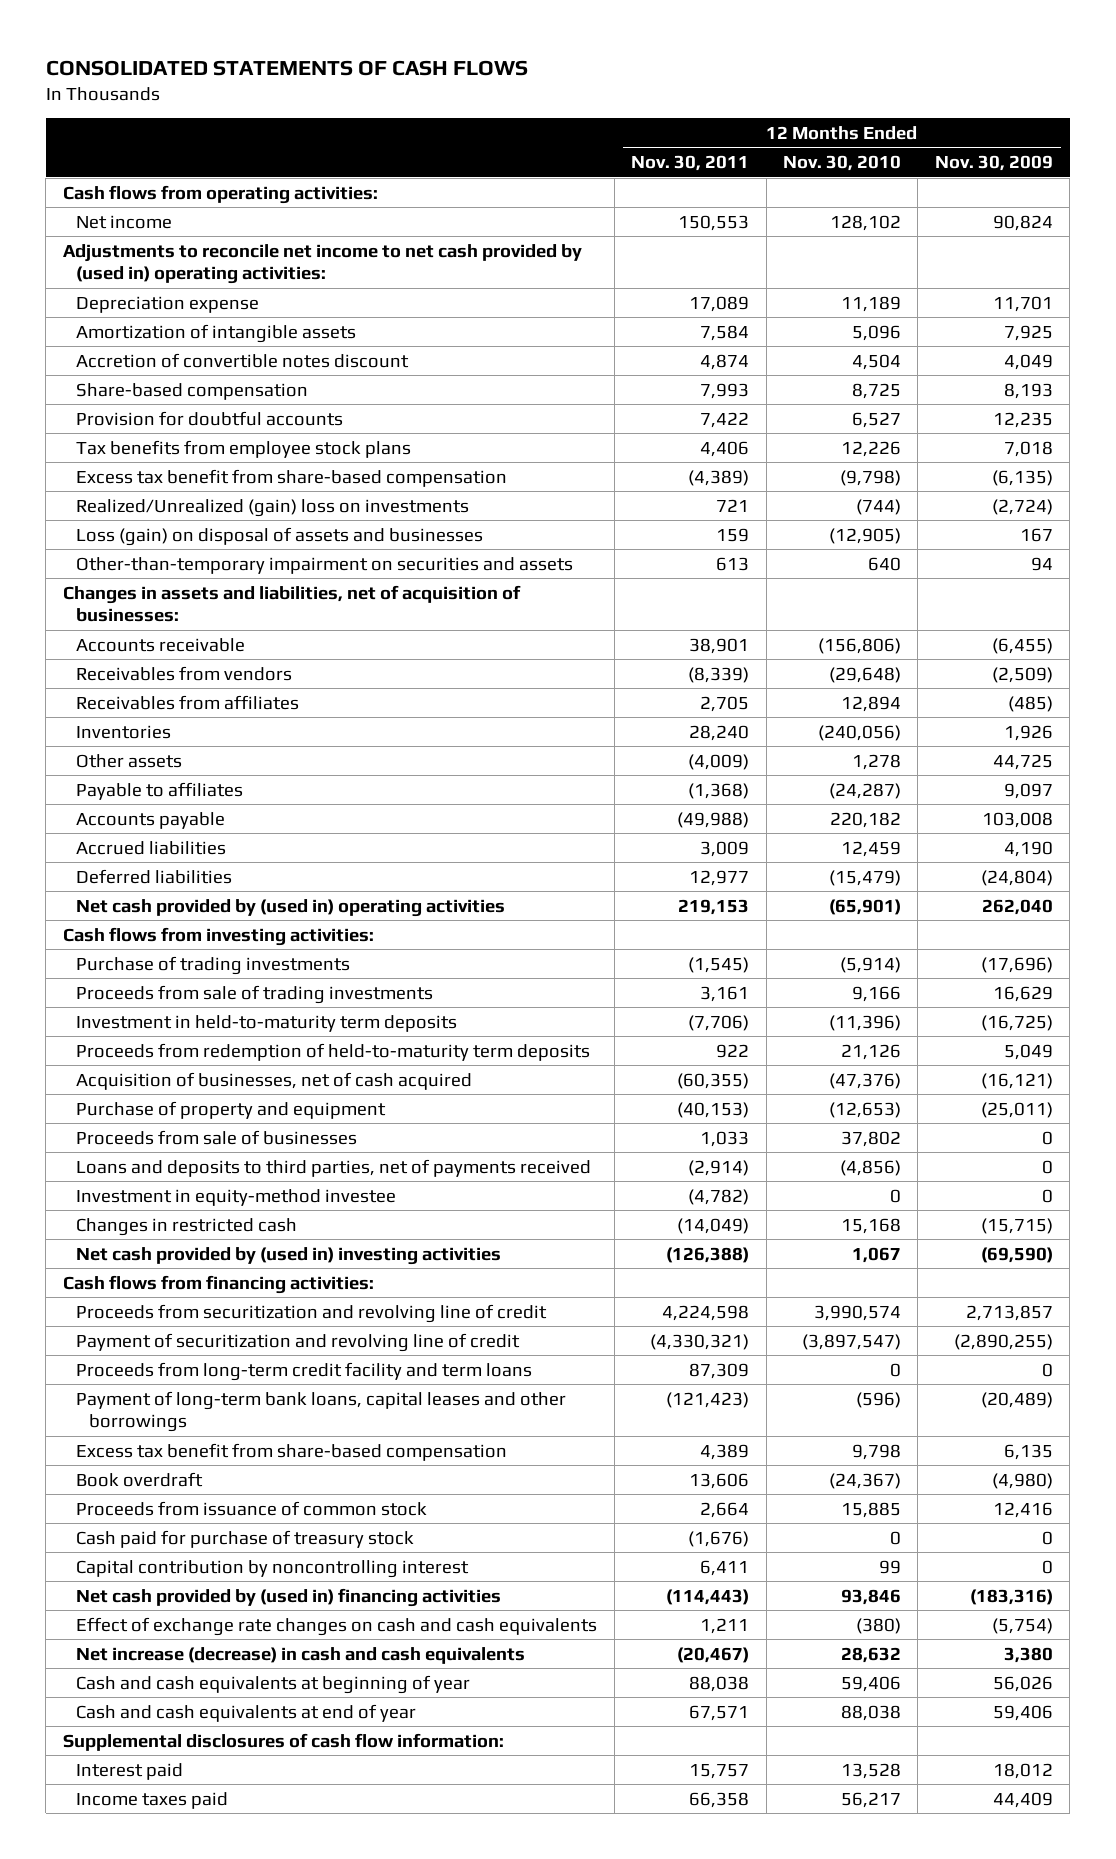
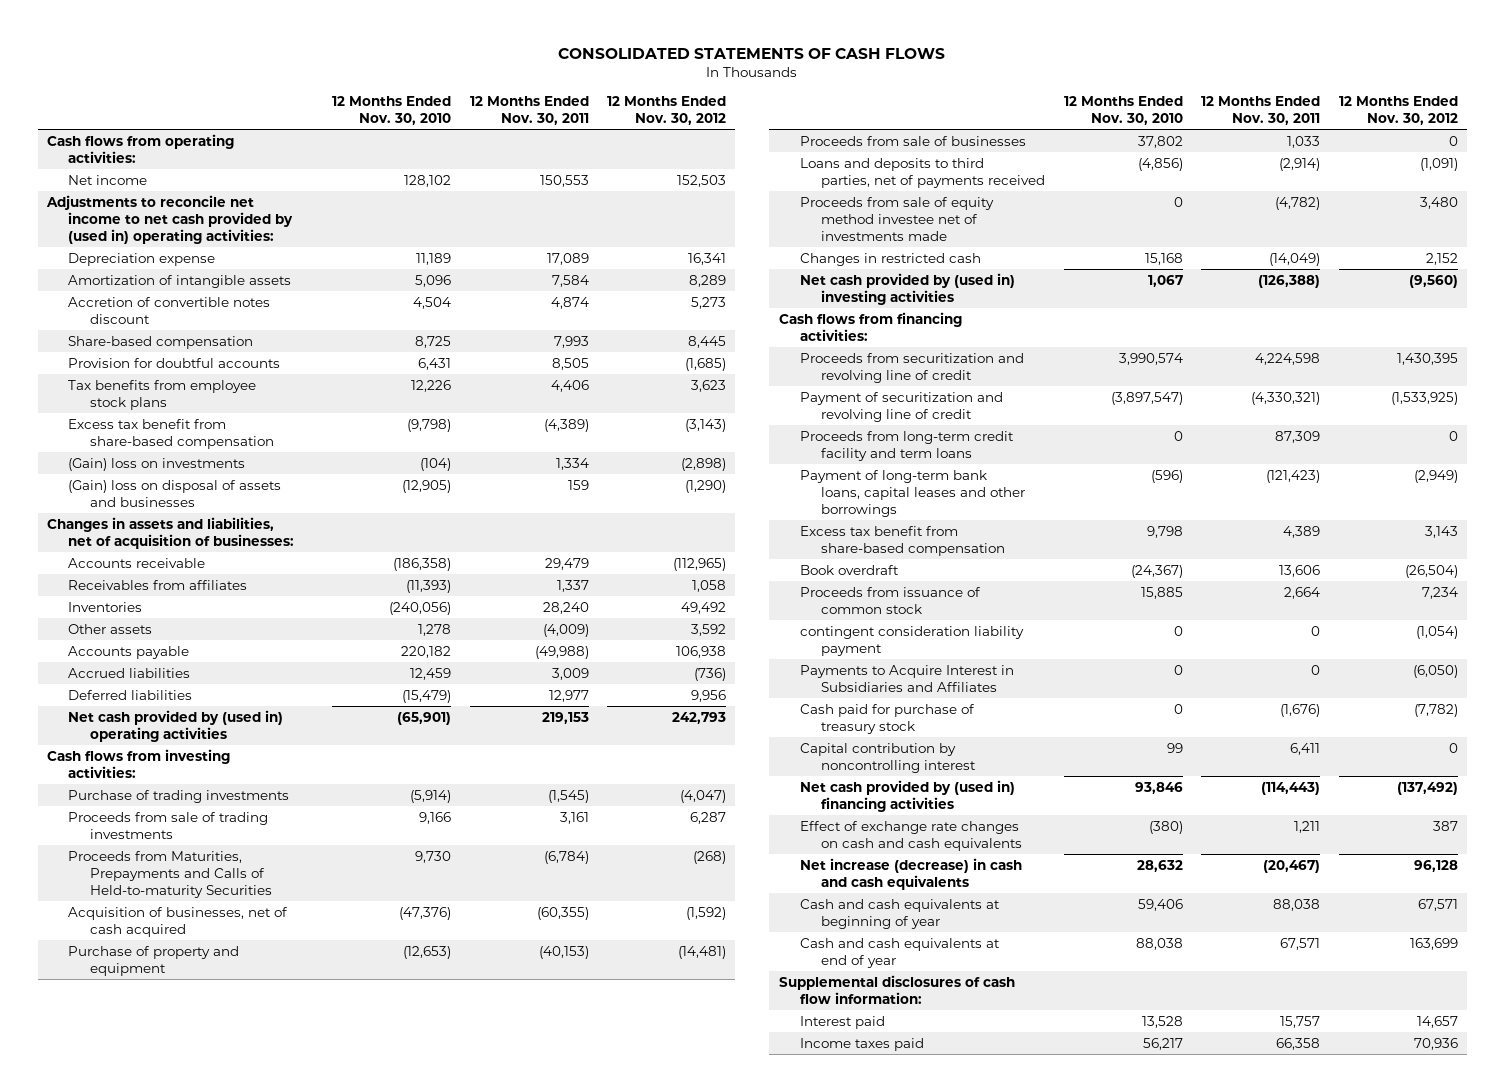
[934,155,1053,172] Nov. 30, 2009 -> none
none -> [607,96,727,126] 12 Months Ended Nov. 30, 2012
[700,411,750,428] 7,422 -> [551,357,589,370] 8,505
[851,411,901,428] 6,527 -> [418,357,452,370] 6,431
[76,556,574,574] Other-than-temporary impairment on securities and assets -> none
[76,498,470,517] Realized/Unrealized (gain) loss on investments -> [68,457,246,471] (Gain) loss on investments
[716,498,750,512] 721 -> [555,457,589,470] 1,334
[855,498,901,515] (744) -> [420,457,452,471] (104)
[76,526,484,546] Loss (gain) on disposal of assets and businesses -> [68,479,282,507] (Gain) loss on disposal of assets and businesses
[76,665,293,681] Receivables from vendors -> none
[689,637,750,654] 38,901 -> [544,557,589,570] 29,479
[817,637,901,654] (156,806) -> [393,557,452,571] (186,358)
[700,695,750,712] 2,705 -> [556,579,589,592] 1,337
[840,695,901,712] 12,894 -> [406,579,452,593] (11,393)
[76,781,244,800] Payable to affiliates -> none
[76,1014,458,1032] Investment in held-to-maturity term deposits -> none
[76,1042,591,1061] Proceeds from redemption of held-to-maturity term deposits -> none
none -> [68,850,272,898] Proceeds from Maturities, Prepayments and Calls of Held-to-maturity Securities
[76,1188,397,1206] Investment in equity-method investee -> [799,196,994,241] Proceeds from sale of equity method investee net of investments made
none -> [799,625,1024,656] contingent consideration liability payment
none -> [799,664,1014,692] Payments to Acquire Interest in Subsidiaries and Affiliates

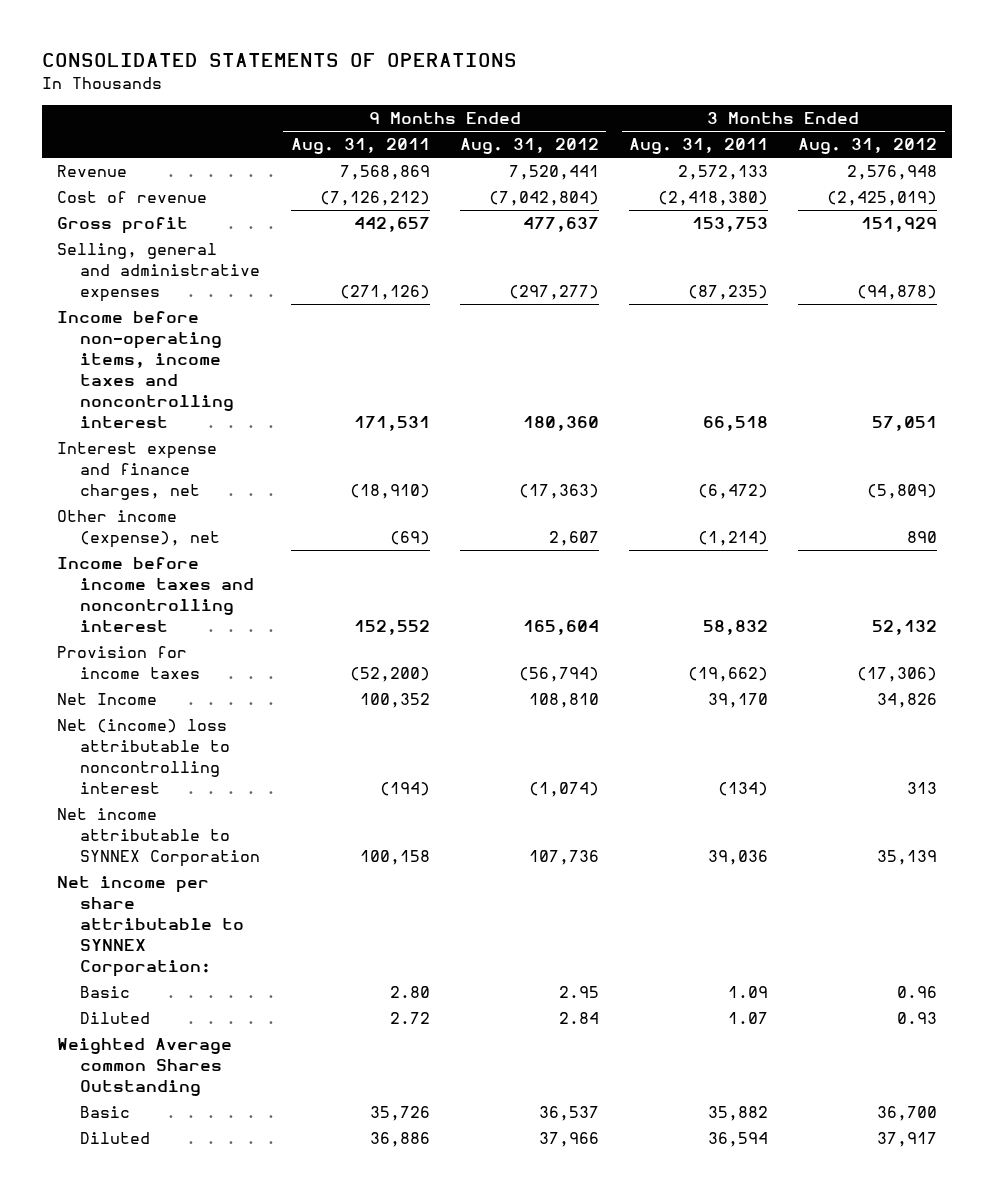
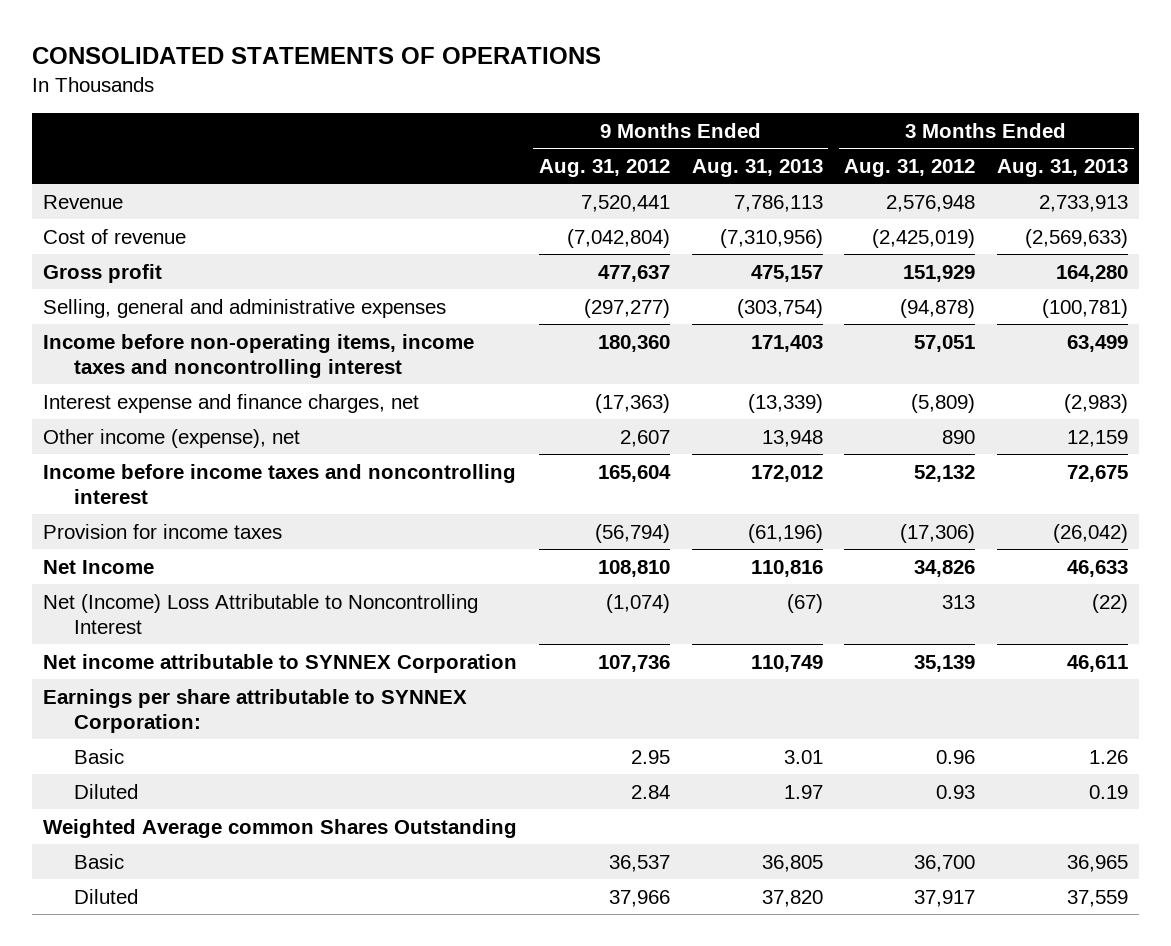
[290,138,430,155] Aug. 31, 2011 -> none
[629,138,769,155] Aug. 31, 2011 -> none
none -> [691,158,823,177] Aug. 31, 2013
none -> [997,158,1129,177] Aug. 31, 2013
[57,719,231,794] Net (income) loss attributable to noncontrolling interest -> [43,593,479,634] Net (Income) Loss Attributable to Noncontrolling Interest
[57,876,245,977] Net income per share attributable to SYNNEX Corporation: -> [43,688,468,733] Earnings per share attributable to SYNNEX Corporation:

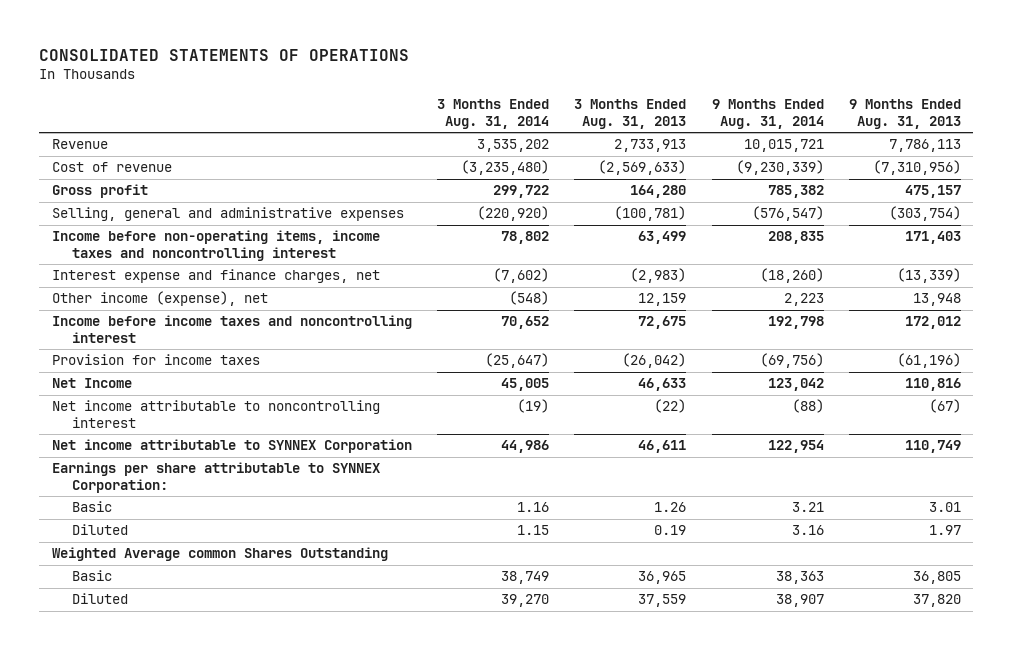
[538,158,670,177] Aug. 31, 2012 -> none
[844,158,976,177] Aug. 31, 2012 -> none
none -> [437,99,550,129] 3 Months Ended Aug. 31, 2014
none -> [711,99,824,129] 9 Months Ended Aug. 31, 2014
[43,593,479,634] Net (Income) Loss Attributable to Noncontrolling Interest -> [51,400,380,428] Net income attributable to noncontrolling interest

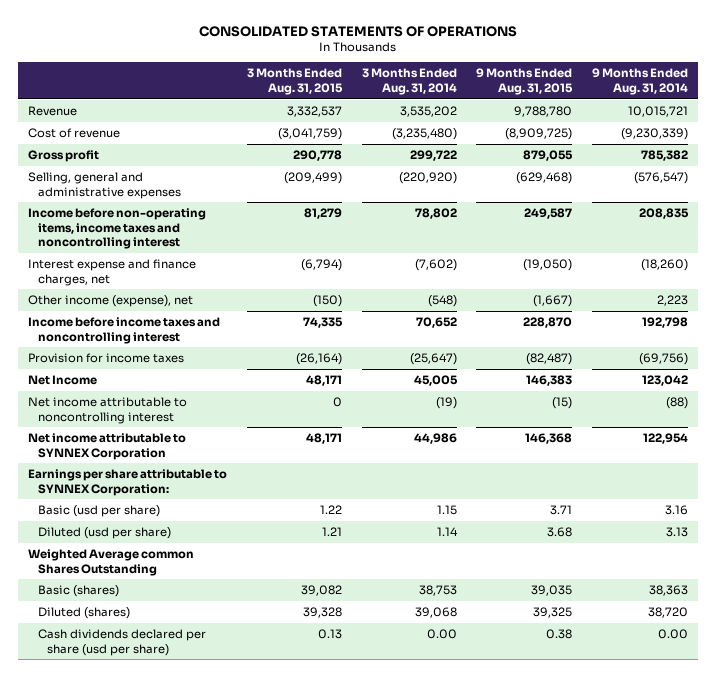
[574,99,687,129] 3 Months Ended Aug. 31, 2013 -> none
[848,99,961,129] 9 Months Ended Aug. 31, 2013 -> none
none -> [246,68,343,96] 3 Months Ended Aug. 31, 2015
none -> [476,68,574,96] 9 Months Ended Aug. 31, 2015
[72,501,113,513] Basic -> [37,504,160,517] Basic (usd per share)
[517,502,550,513] 1.16 -> [436,504,457,515] 1.15
[791,502,824,513] 3.21 -> [665,504,689,515] 3.16
[72,524,129,536] Diluted -> [37,526,171,539] Diluted (usd per share)
[517,525,550,536] 1.15 -> [436,526,458,536] 1.14
[791,525,824,536] 3.16 -> [666,526,689,537] 3.13
[72,570,113,582] Basic -> [37,584,119,597] Basic (shares)
[501,571,550,585] 38,749 -> [418,584,457,596] 38,753
[72,593,129,605] Diluted -> [37,606,130,619] Diluted (shares)
[501,594,550,608] 39,270 -> [414,606,457,618] 39,068
[775,594,824,608] 38,907 -> [648,606,689,618] 38,720
none -> [37,628,206,656] Cash dividends declared per share (usd per share)

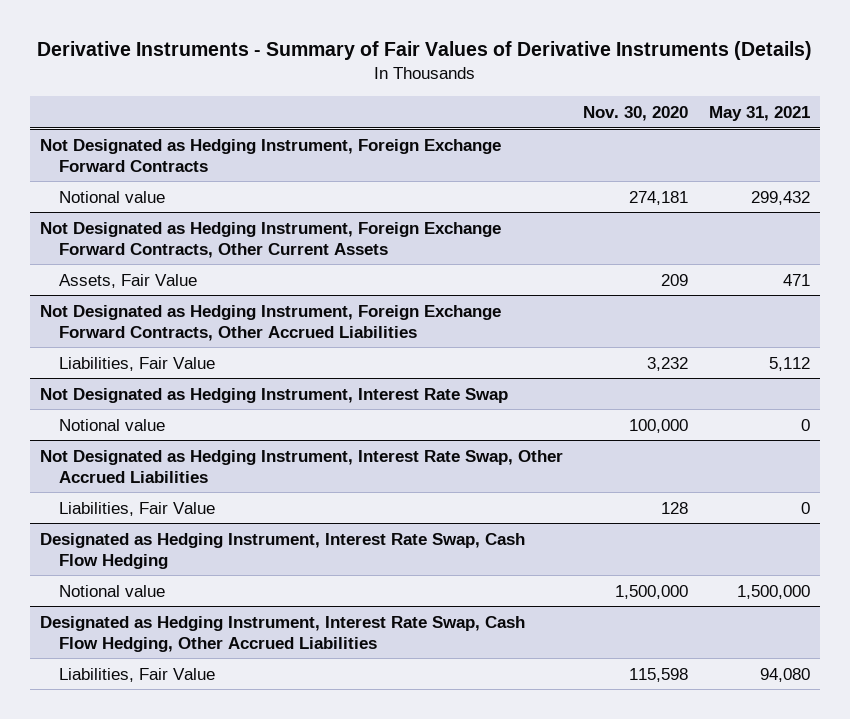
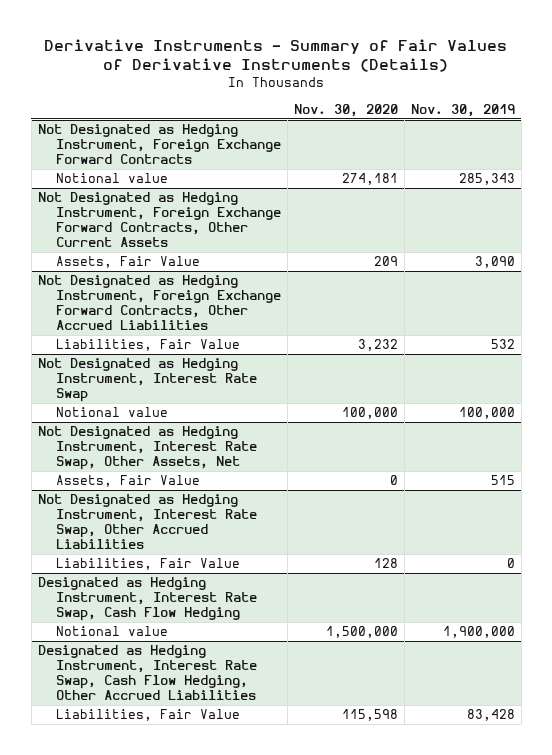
[708,106,810,122] May 31, 2021 -> none
none -> [410,103,515,117] Nov. 30, 2019
none -> [37,426,257,471] Not Designated as Hedging Instrument, Interest Rate Swap, Other Assets, Net
none -> [55,475,200,488] Assets, Fair Value

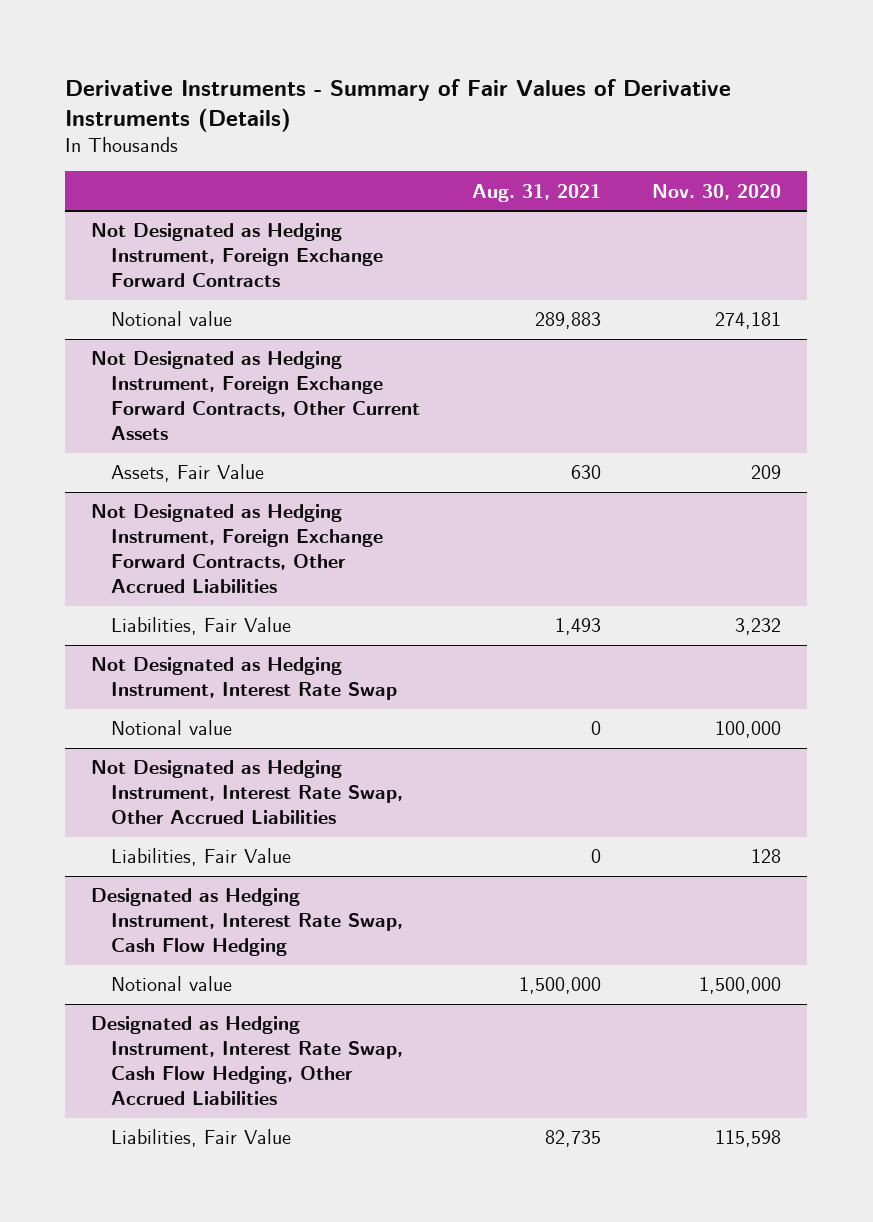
[410,103,515,117] Nov. 30, 2019 -> none
none -> [471,183,601,202] Aug. 31, 2021
[37,426,257,471] Not Designated as Hedging Instrument, Interest Rate Swap, Other Assets, Net -> none
[55,475,200,488] Assets, Fair Value -> none

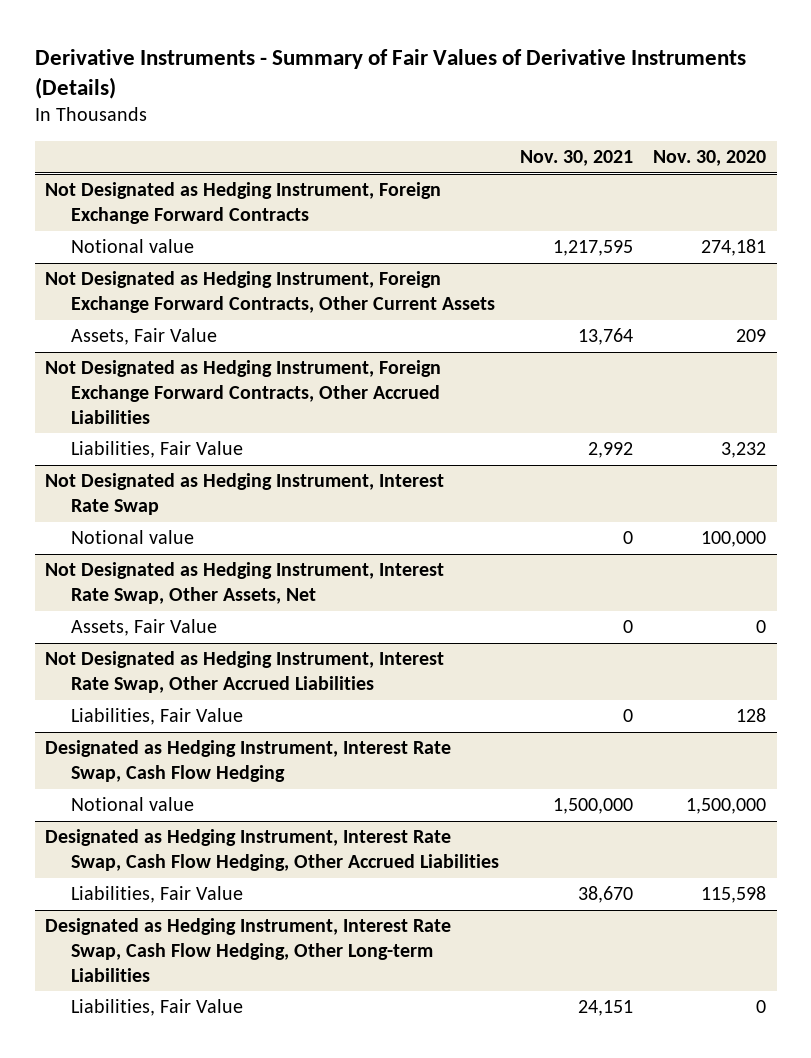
[471,183,601,202] Aug. 31, 2021 -> none
none -> [519,149,633,166] Nov. 30, 2021
none -> [44,562,444,605] Not Designated as Hedging Instrument, Interest Rate Swap, Other Assets, Net
none -> [71,619,218,637] Assets, Fair Value
none -> [44,918,451,982] Designated as Hedging Instrument, Interest Rate Swap, Cash Flow Hedging, Other Long-term Liabilities
none -> [71,999,244,1017] Liabilities, Fair Value

